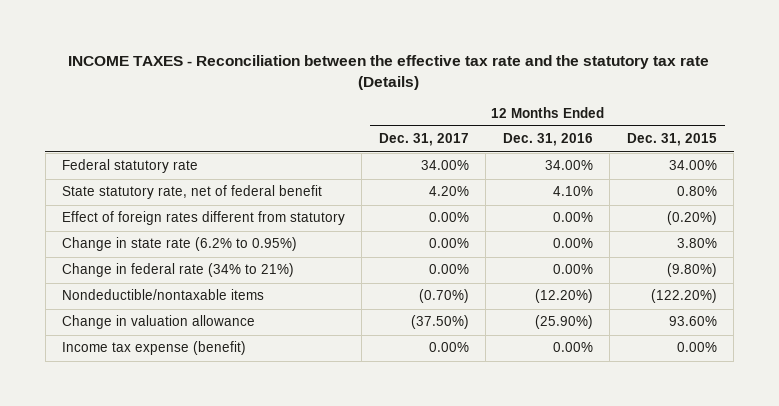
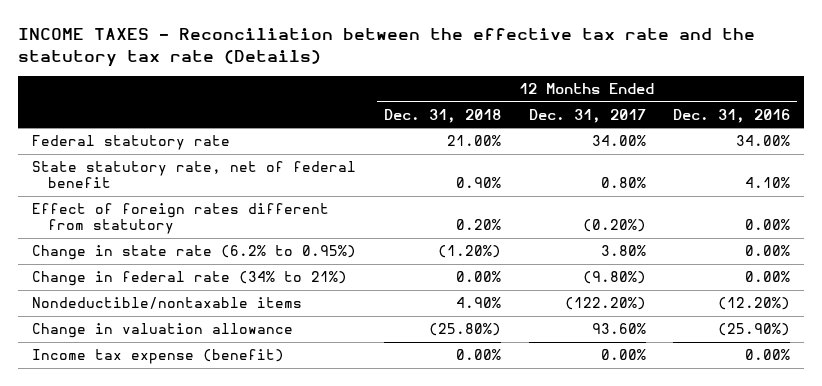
[626,133,717,147] Dec. 31, 2015 -> none
none -> [383,108,501,123] Dec. 31, 2018
[428,186,469,197] 4.20% -> [600,177,646,189] 0.80%
[428,212,469,223] 0.00% -> [582,219,646,233] (0.20%)
[428,238,469,249] 0.00% -> [600,245,646,257] 3.80%
[428,264,469,275] 0.00% -> [582,271,646,285] (9.80%)
[418,289,469,304] (0.70%) -> [564,297,646,311] (122.20%)
[410,315,469,330] (37.50%) -> [591,323,646,335] 93.60%

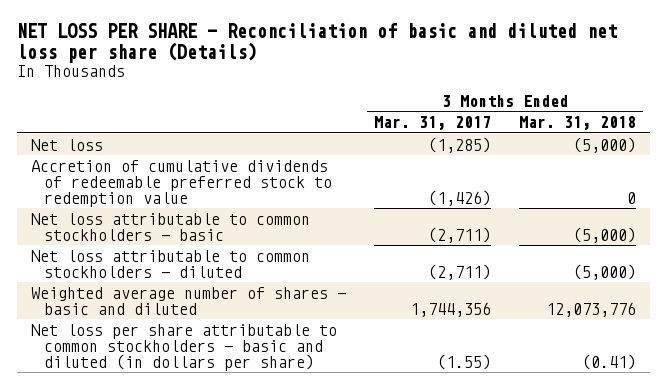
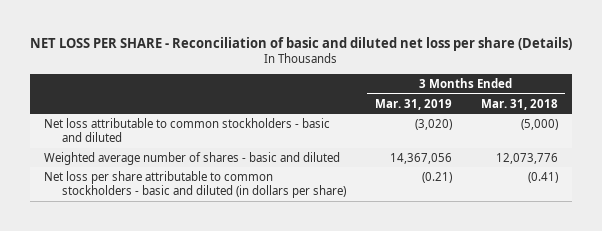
[374,116,492,131] Mar. 31, 2017 -> none
none -> [374,98,452,110] Mar. 31, 2019
[31,138,104,151] Net loss -> none
[31,159,333,208] Accretion of cumulative dividends of redeemable preferred stock to redemption value -> none
[31,249,311,278] Net loss attributable to common stockholders - diluted -> none
[31,212,311,241] Net loss attributable to common stockholders - basic -> [44,117,331,143] Net loss attributable to common stockholders - basic and diluted

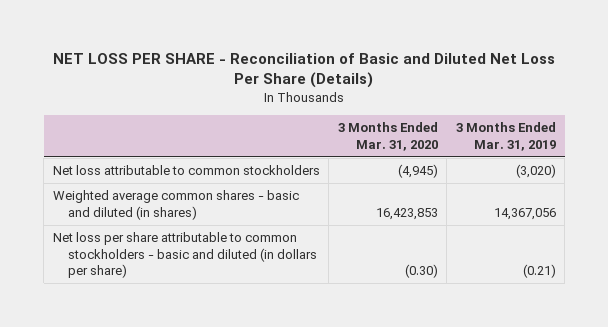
[29,36,572,51] NET LOSS PER SHARE - Reconciliation of basic and diluted net loss per share (Details) -> [53,52,556,89] NET LOSS PER SHARE - Reconciliation of Basic and Diluted Net Loss Per Share (Details)
[480,98,558,110] Mar. 31, 2018 -> none
none -> [337,122,438,151] 3 Months Ended Mar. 31, 2020
[44,117,331,143] Net loss attributable to common stockholders - basic and diluted -> [52,165,320,176] Net loss attributable to common stockholders
[44,151,341,165] Weighted average number of shares - basic and diluted -> [52,190,299,220] Weighted average common shares - basic and diluted (in shares)

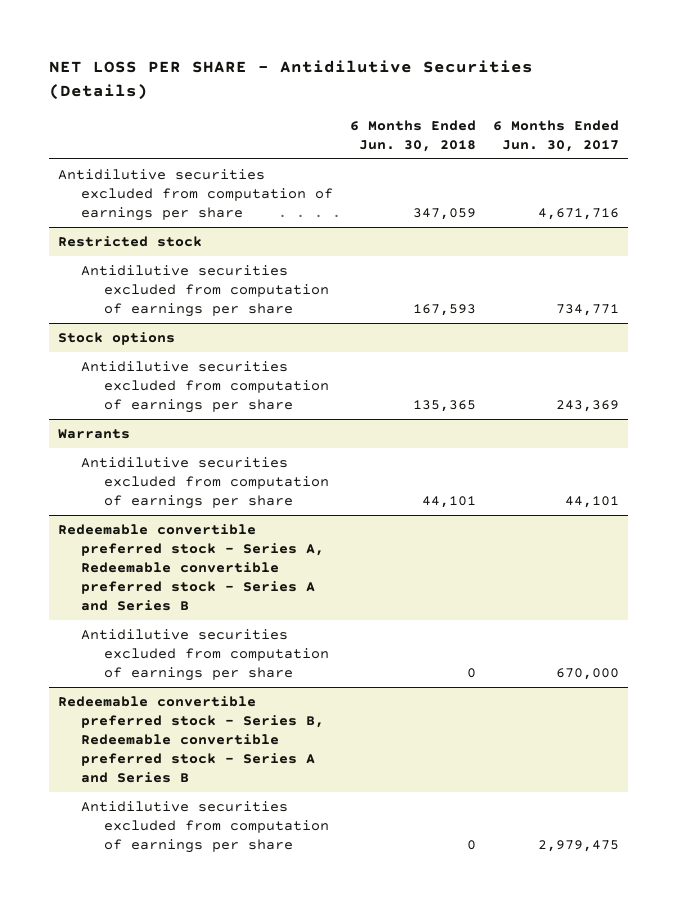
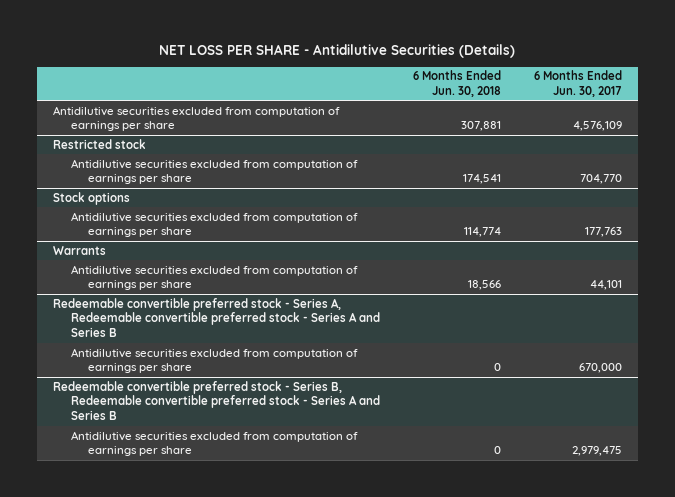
[412,207,476,220] 347,059 -> [460,121,501,132] 307,881
[538,207,620,220] 4,671,716 -> [572,121,622,132] 4,576,109
[412,303,476,316] 167,593 -> [462,174,501,185] 174,541
[556,303,620,316] 734,771 -> [579,174,622,185] 704,770
[412,399,476,412] 135,365 -> [463,227,501,238] 114,774
[556,399,620,412] 243,369 -> [584,227,622,238] 177,763
[421,495,476,508] 44,101 -> [467,280,501,291] 18,566

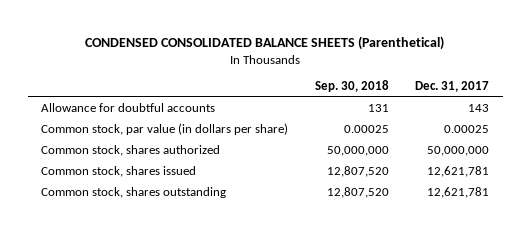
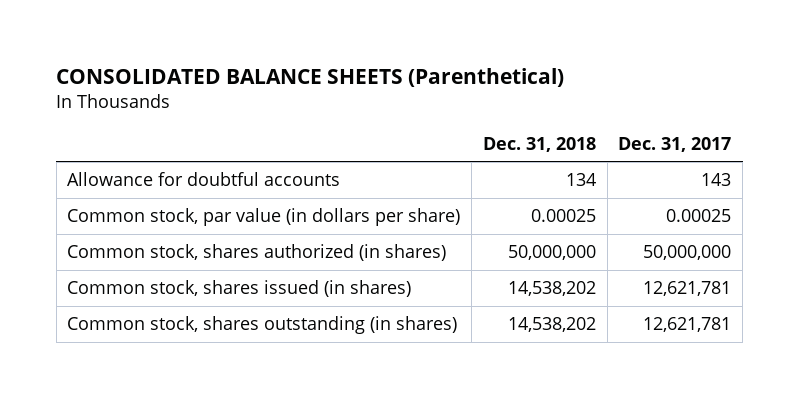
[85,36,445,51] CONDENSED CONSOLIDATED BALANCE SHEETS (Parenthetical) -> [56,67,565,87] CONSOLIDATED BALANCE SHEETS (Parenthetical)
[314,80,389,93] Sep. 30, 2018 -> none
none -> [482,136,596,152] Dec. 31, 2018
[41,145,221,157] Common stock, shares authorized -> [67,244,447,262] Common stock, shares authorized (in shares)
[41,166,197,178] Common stock, shares issued -> [67,280,412,298] Common stock, shares issued (in shares)
[41,187,227,199] Common stock, shares outstanding -> [67,316,458,335] Common stock, shares outstanding (in shares)

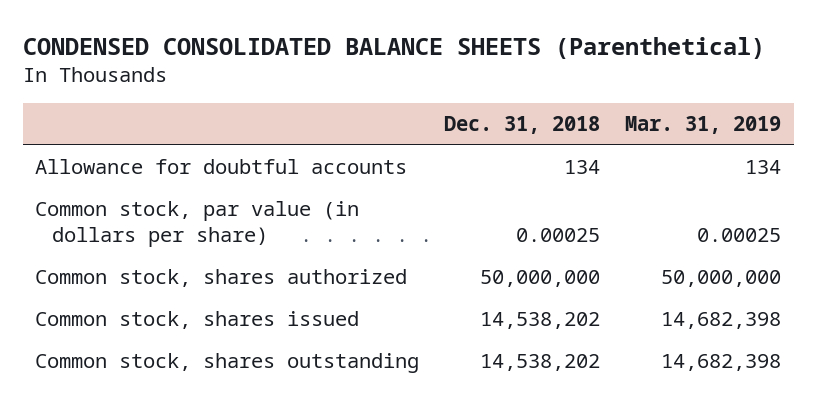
[56,67,565,87] CONSOLIDATED BALANCE SHEETS (Parenthetical) -> [23,36,766,59] CONDENSED CONSOLIDATED BALANCE SHEETS (Parenthetical)
[618,136,732,152] Dec. 31, 2017 -> none
none -> [625,116,782,135] Mar. 31, 2019
[67,244,447,262] Common stock, shares authorized (in shares) -> [35,269,408,288] Common stock, shares authorized
[67,280,412,298] Common stock, shares issued (in shares) -> [35,311,360,330] Common stock, shares issued
[67,316,458,335] Common stock, shares outstanding (in shares) -> [35,353,420,374] Common stock, shares outstanding

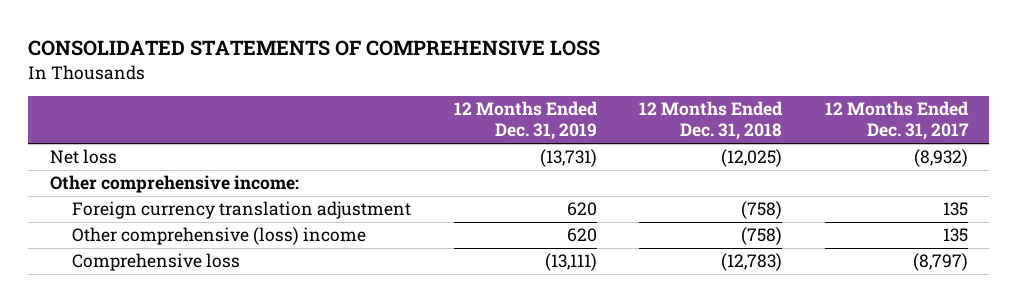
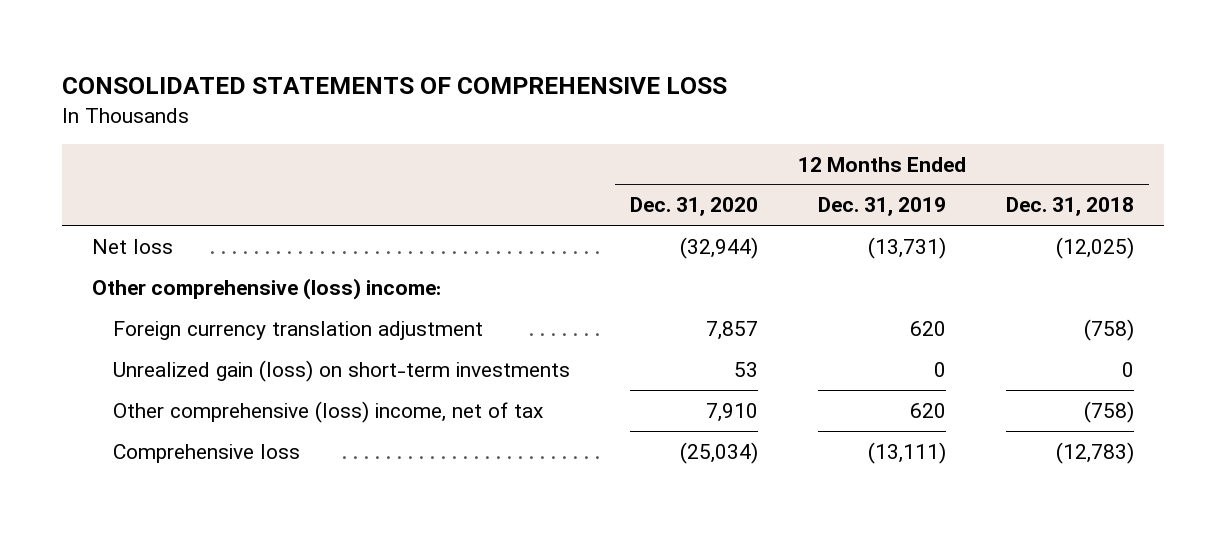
[824,101,969,141] 12 Months Ended Dec. 31, 2017 -> none
none -> [630,197,759,217] Dec. 31, 2020
[49,175,299,194] Other comprehensive income: -> [91,277,441,300] Other comprehensive (loss) income:
none -> [113,359,571,382] Unrealized gain (loss) on short-term investments
[72,227,367,246] Other comprehensive (loss) income -> [113,400,544,423] Other comprehensive (loss) income, net of tax

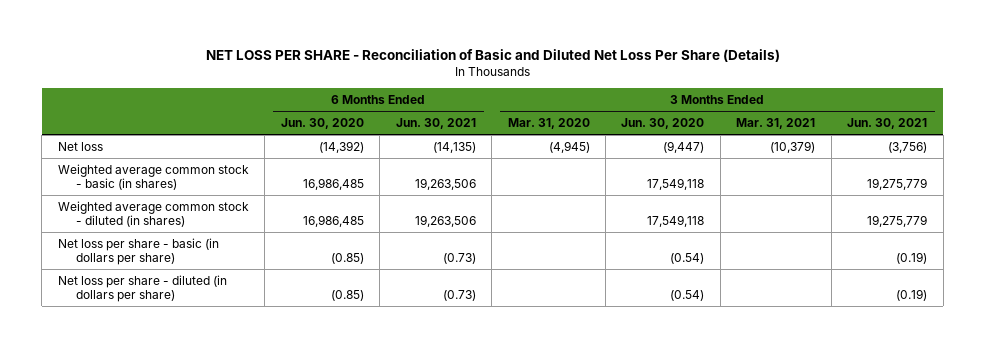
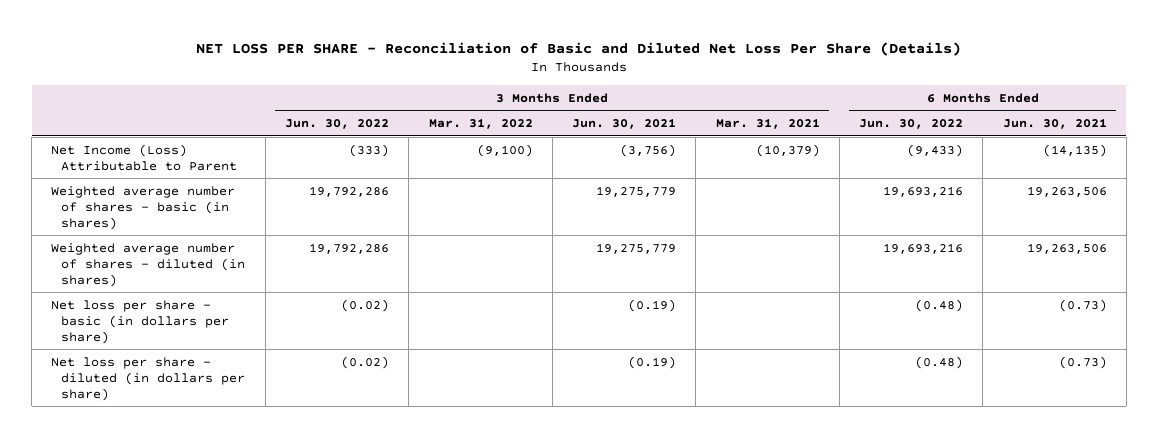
[280,118,364,130] Jun. 30, 2020 -> none
[507,118,590,130] Mar. 31, 2020 -> none
[621,118,705,130] Jun. 30, 2020 -> none
none -> [284,118,389,129] Jun. 30, 2022
none -> [428,117,533,129] Mar. 31, 2022
none -> [859,118,964,129] Jun. 30, 2022
[57,141,103,151] Net loss -> [51,143,238,171] Net Income (Loss) Attributable to Parent
[57,163,249,190] Weighted average common stock - basic (in shares) -> [51,185,236,230] Weighted average number of shares - basic (in shares)
[57,200,249,227] Weighted average common stock - diluted (in shares) -> [51,242,246,287] Weighted average number of shares - diluted (in shares)

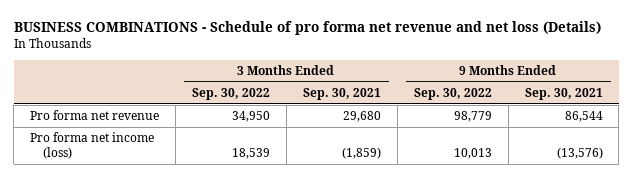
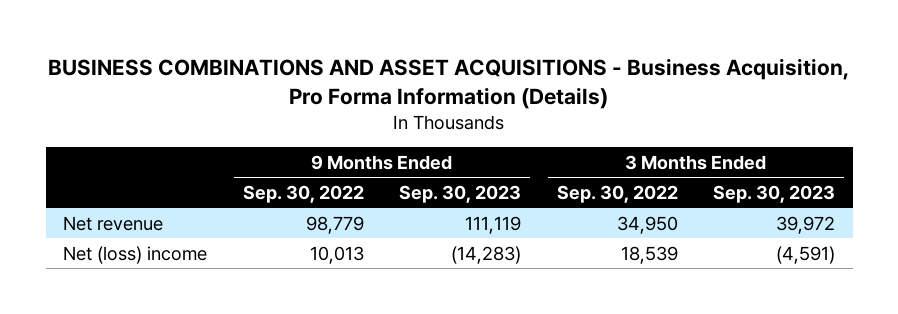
[13,21,601,36] BUSINESS COMBINATIONS - Schedule of pro forma net revenue and net loss (Details) -> [48,57,850,109] BUSINESS COMBINATIONS AND ASSET ACQUISITIONS - Business Acquisition, Pro Forma Information (Details)
[302,87,381,100] Sep. 30, 2021 -> none
[524,87,603,100] Sep. 30, 2021 -> none
none -> [399,184,522,203] Sep. 30, 2023
none -> [712,184,835,203] Sep. 30, 2023
[30,110,160,121] Pro forma net revenue -> [63,215,164,231] Net revenue
[30,132,155,160] Pro forma net income (loss) -> [63,245,208,264] Net (loss) income

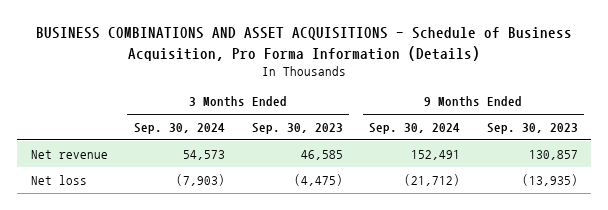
[48,57,850,109] BUSINESS COMBINATIONS AND ASSET ACQUISITIONS - Business Acquisition, Pro Forma Information (Details) -> [36,27,573,61] BUSINESS COMBINATIONS AND ASSET ACQUISITIONS - Schedule of Business Acquisition, Pro Forma Information (Details)
[242,184,364,203] Sep. 30, 2022 -> none
[556,184,678,203] Sep. 30, 2022 -> none
none -> [134,123,226,135] Sep. 30, 2024
none -> [369,123,461,135] Sep. 30, 2024
[465,215,522,234] 111,119 -> [528,150,578,161] 130,857
[775,215,835,234] 39,972 -> [300,150,343,161] 46,585
[63,245,208,264] Net (loss) income -> [30,175,87,186] Net loss
[451,245,522,264] (14,283) -> [521,174,578,187] (13,935)
[775,245,835,264] (4,591) -> [293,174,343,187] (4,475)

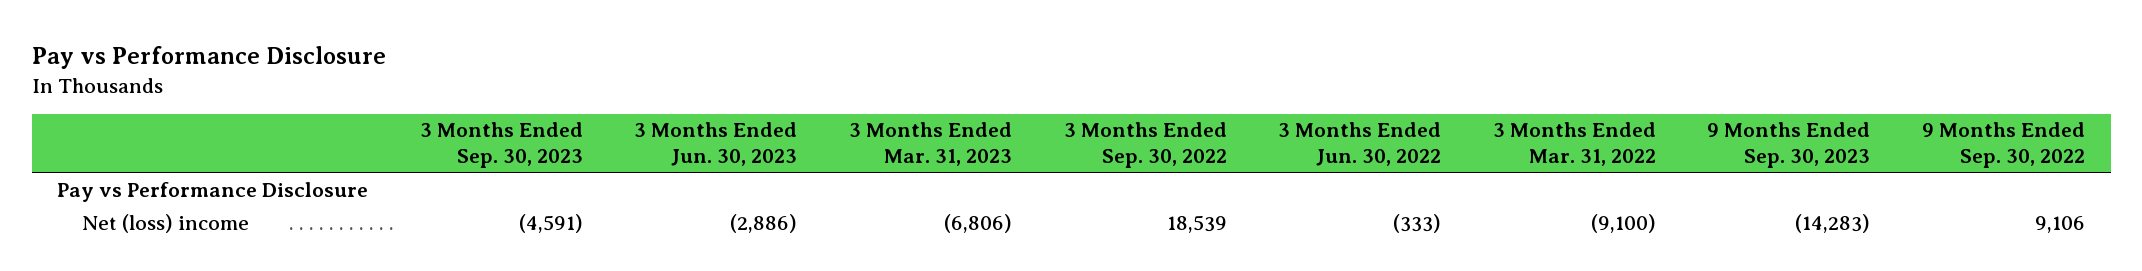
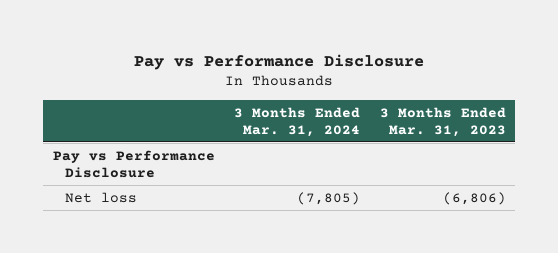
[419,122,583,169] 3 Months Ended Sep. 30, 2023 -> none
[634,122,798,167] 3 Months Ended Jun. 30, 2023 -> none
[1063,122,1227,169] 3 Months Ended Sep. 30, 2022 -> none
[1278,122,1442,167] 3 Months Ended Jun. 30, 2022 -> none
[1492,122,1656,167] 3 Months Ended Mar. 31, 2022 -> none
[1707,122,1871,169] 9 Months Ended Sep. 30, 2023 -> none
[1921,122,2085,169] 9 Months Ended Sep. 30, 2022 -> none
none -> [234,106,361,137] 3 Months Ended Mar. 31, 2024
[82,213,250,233] Net (loss) income -> [65,191,138,203] Net loss

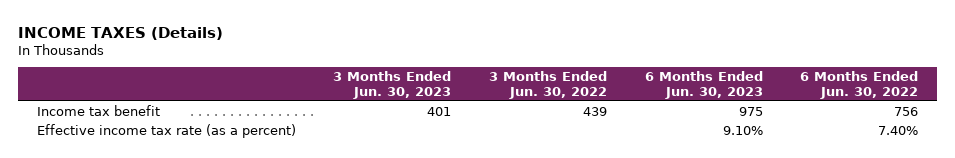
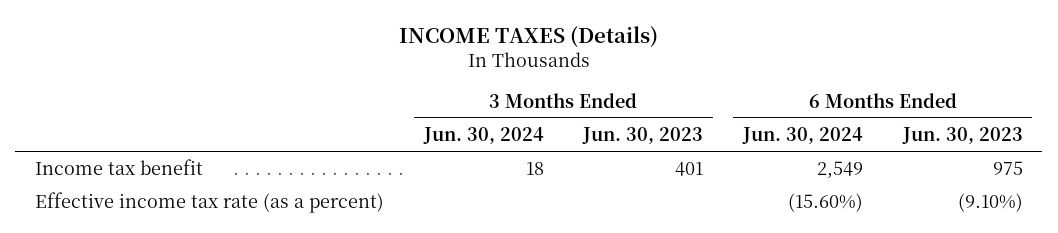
[488,71,607,100] 3 Months Ended Jun. 30, 2022 -> none
[800,71,919,100] 6 Months Ended Jun. 30, 2022 -> none
none -> [422,127,544,145] Jun. 30, 2024
none -> [741,127,863,145] Jun. 30, 2024
[722,126,763,136] 9.10% -> [957,193,1023,213] (9.10%)

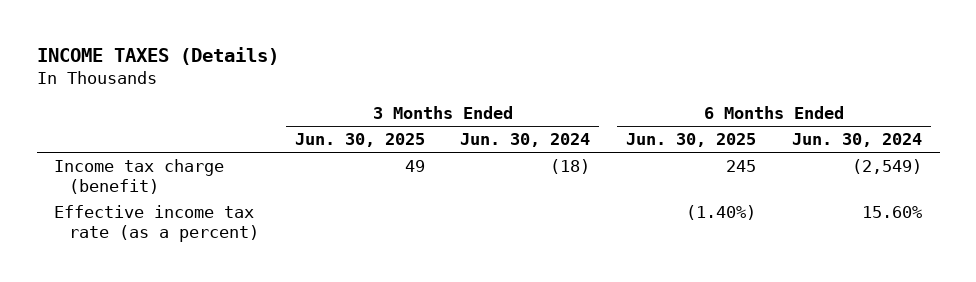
[582,127,704,145] Jun. 30, 2023 -> none
[901,127,1023,145] Jun. 30, 2023 -> none
none -> [294,133,425,148] Jun. 30, 2025
none -> [626,133,757,148] Jun. 30, 2025
[34,159,203,176] Income tax benefit -> [54,158,225,194] Income tax charge (benefit)
[525,162,544,176] 18 -> [550,158,591,174] (18)
[816,161,863,180] 2,549 -> [851,158,922,174] (2,549)
[787,193,863,213] (15.60%) -> [861,205,922,218] 15.60%

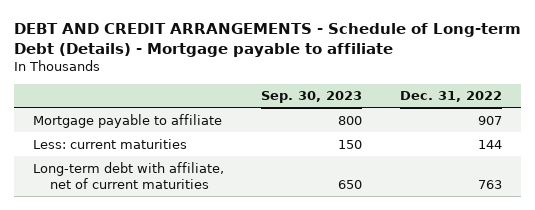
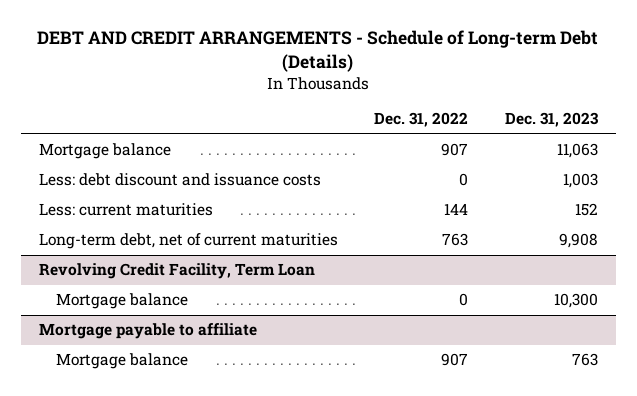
[13,22,521,57] DEBT AND CREDIT ARRANGEMENTS - Schedule of Long-term Debt (Details) - Mortgage payable to affiliate -> [37,30,599,73] DEBT AND CREDIT ARRANGEMENTS - Schedule of Long-term Debt (Details)
[261,91,363,104] Sep. 30, 2023 -> none
none -> [504,112,599,128] Dec. 31, 2023
[32,113,222,128] Mortgage payable to affiliate -> [38,143,171,160] Mortgage balance
none -> [38,173,321,187] Less: debt discount and issuance costs
[32,161,224,189] Long-term debt with affiliate, net of current maturities -> [38,233,338,250] Long-term debt, net of current maturities
none -> [38,263,315,280] Revolving Credit Facility, Term Loan
none -> [56,293,189,310] Mortgage balance
none -> [38,323,257,340] Mortgage payable to affiliate
none -> [56,353,189,370] Mortgage balance

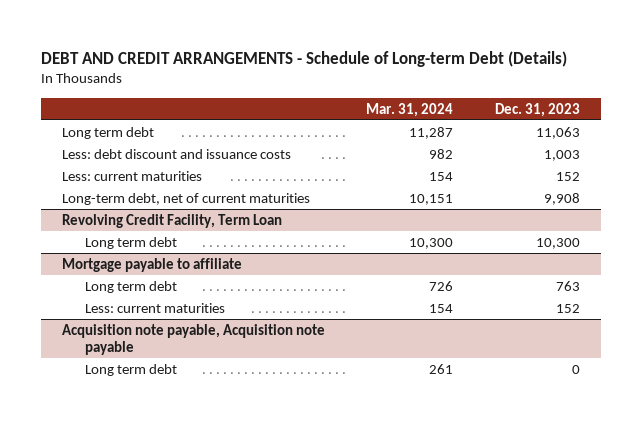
[374,112,469,128] Dec. 31, 2022 -> none
none -> [366,102,454,117] Mar. 31, 2024
[38,143,171,160] Mortgage balance -> [61,126,154,139] Long term debt
[56,293,189,310] Mortgage balance -> [85,236,178,249] Long term debt
[56,353,189,370] Mortgage balance -> [85,280,178,293] Long term debt
none -> [85,302,226,313] Less: current maturities
none -> [61,323,325,356] Acquisition note payable, Acquisition note payable
none -> [85,363,178,376] Long term debt

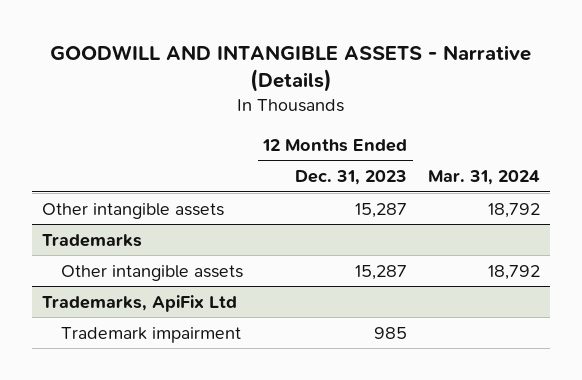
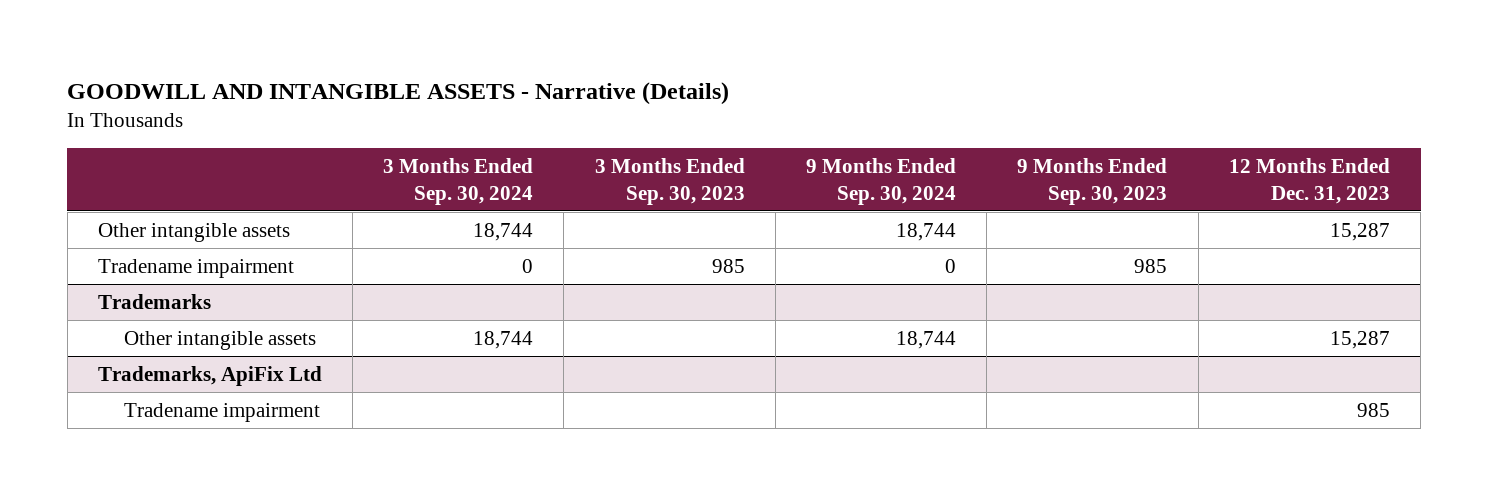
[427,170,540,186] Mar. 31, 2024 -> none
none -> [383,157,534,205] 3 Months Ended Sep. 30, 2024
none -> [594,157,745,205] 3 Months Ended Sep. 30, 2023
none -> [805,157,956,205] 9 Months Ended Sep. 30, 2024
none -> [1017,157,1168,205] 9 Months Ended Sep. 30, 2023
none -> [97,258,294,278] Tradename impairment
[61,326,242,343] Trademark impairment -> [123,402,320,422] Tradename impairment

